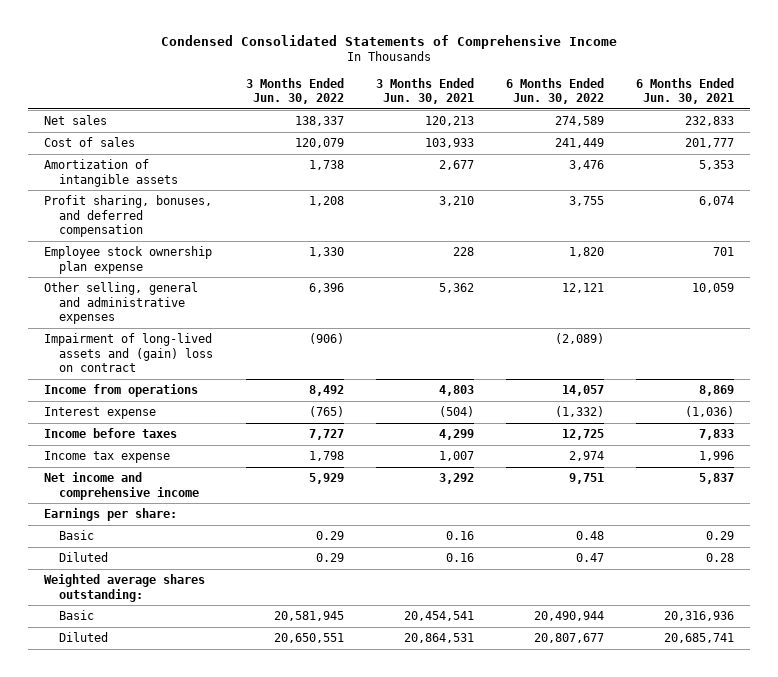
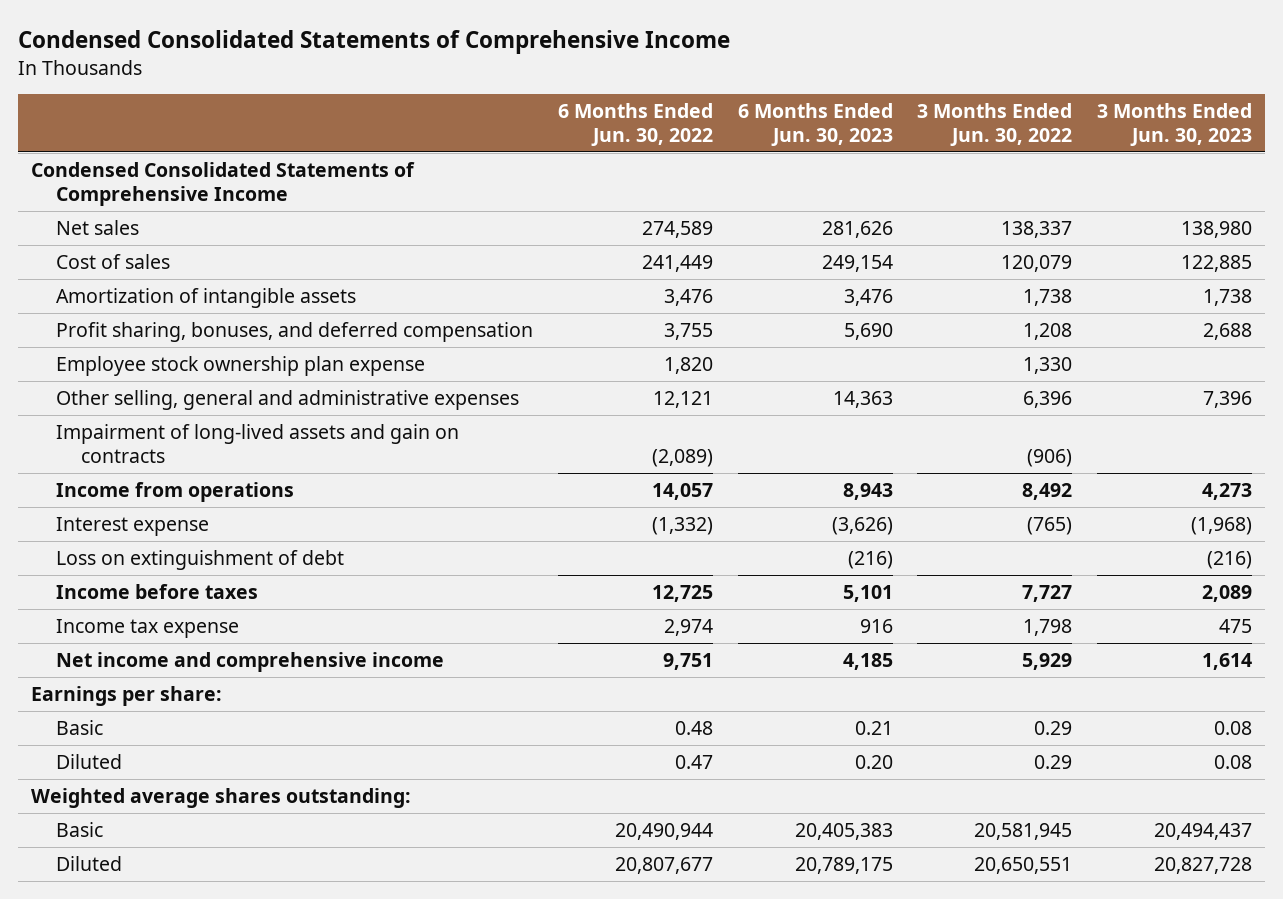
[375,77,474,105] 3 Months Ended Jun. 30, 2021 -> none
[636,77,735,105] 6 Months Ended Jun. 30, 2021 -> none
none -> [737,102,893,146] 6 Months Ended Jun. 30, 2023
none -> [1097,102,1253,146] 3 Months Ended Jun. 30, 2023
none -> [30,161,415,206] Condensed Consolidated Statements of Comprehensive Income
[44,332,214,373] Impairment of long-lived assets and (gain) loss on contract -> [55,423,459,463] Impairment of long-lived assets and gain on contracts
none -> [55,549,344,570] Loss on extinguishment of debt

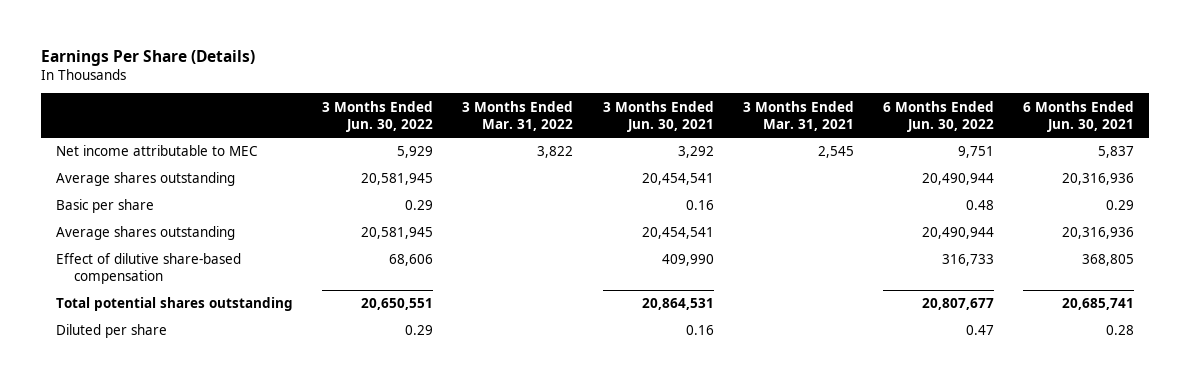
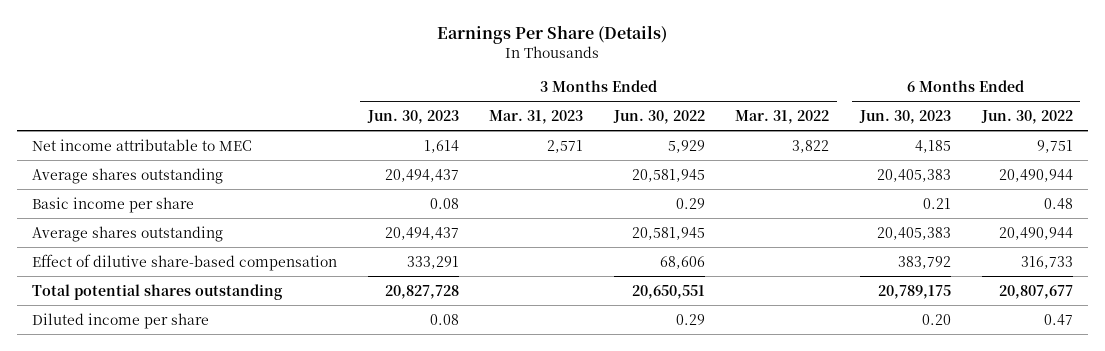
[602,100,714,132] 3 Months Ended Jun. 30, 2021 -> none
[742,100,854,131] 3 Months Ended Mar. 31, 2021 -> none
[1023,100,1135,132] 6 Months Ended Jun. 30, 2021 -> none
none -> [366,109,459,124] Jun. 30, 2023
none -> [489,109,584,124] Mar. 31, 2023
none -> [859,109,952,124] Jun. 30, 2023
[55,199,154,214] Basic per share -> [32,196,195,213] Basic income per share
[55,324,167,339] Diluted per share -> [32,312,210,329] Diluted income per share

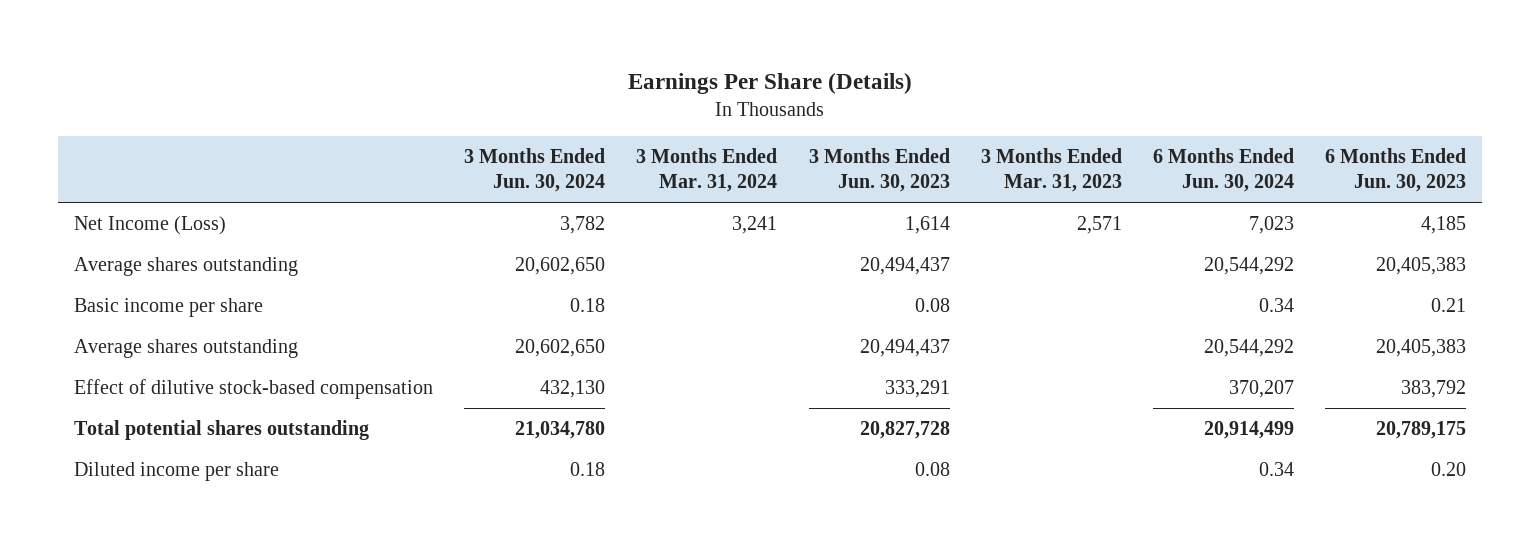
[612,109,705,124] Jun. 30, 2022 -> none
[735,109,830,124] Mar. 31, 2022 -> none
[980,109,1073,124] Jun. 30, 2022 -> none
none -> [464,147,606,193] 3 Months Ended Jun. 30, 2024
none -> [636,147,778,193] 3 Months Ended Mar. 31, 2024
none -> [1153,147,1295,193] 6 Months Ended Jun. 30, 2024
[32,138,253,151] Net income attributable to MEC -> [74,215,227,235] Net Income (Loss)
[32,253,338,271] Effect of dilutive share-based compensation -> [74,378,434,399] Effect of dilutive stock-based compensation

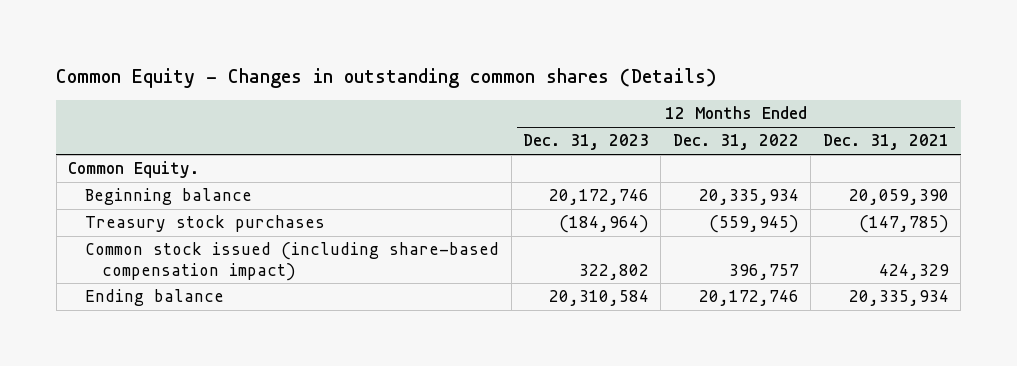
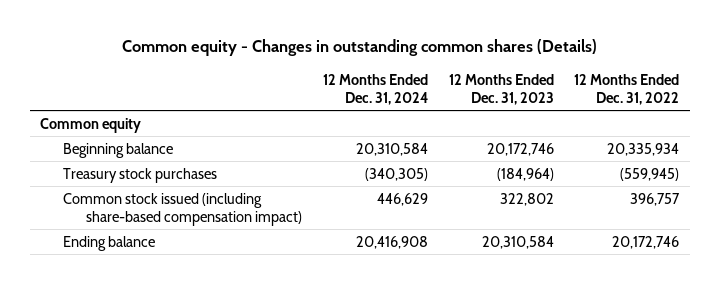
[56,67,718,88] Common Equity - Changes in outstanding common shares (Details) -> [121,39,597,57] Common equity - Changes in outstanding common shares (Details)
[822,134,949,151] Dec. 31, 2021 -> none
none -> [322,73,428,105] 12 Months Ended Dec. 31, 2024
[68,161,200,179] Common Equity. -> [40,117,142,133] Common equity

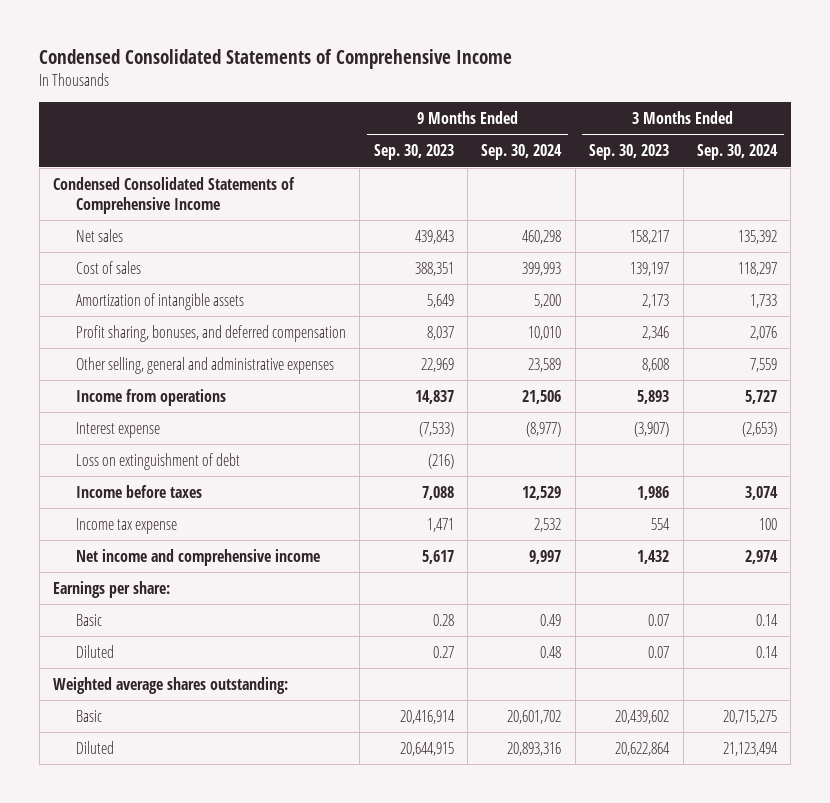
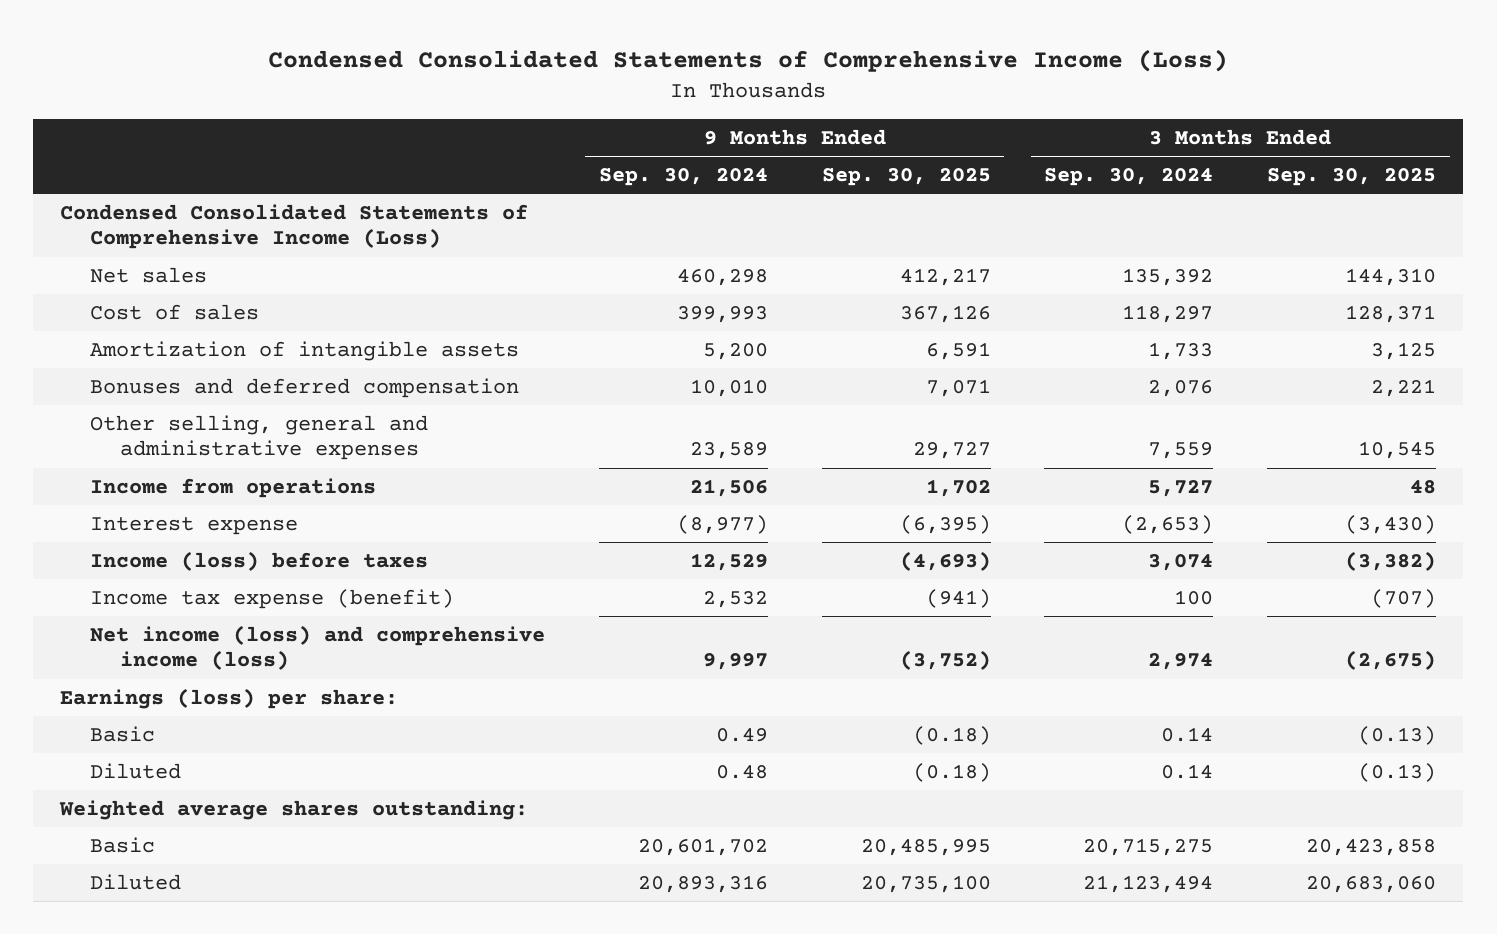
[39,49,513,70] Condensed Consolidated Statements of Comprehensive Income -> [268,49,1229,73] Condensed Consolidated Statements of Comprehensive Income (Loss)
[373,144,454,161] Sep. 30, 2023 -> none
[589,144,670,161] Sep. 30, 2023 -> none
none -> [821,168,991,187] Sep. 30, 2025
none -> [1267,168,1437,187] Sep. 30, 2025
[53,176,296,214] Condensed Consolidated Statements of Comprehensive Income -> [60,203,529,250] Condensed Consolidated Statements of Comprehensive Income (Loss)
[75,324,346,342] Profit sharing, bonuses, and deferred compensation -> [90,377,520,398] Bonuses and deferred compensation
[75,452,240,470] Loss on extinguishment of debt -> none
[75,484,202,498] Income before taxes -> [90,550,429,571] Income (loss) before taxes
[75,517,177,534] Income tax expense -> [90,588,455,609] Income tax expense (benefit)
[75,548,320,566] Net income and comprehensive income -> [90,624,546,671] Net income (loss) and comprehensive income (loss)
[53,580,171,598] Earnings per share: -> [60,687,399,709] Earnings (loss) per share:

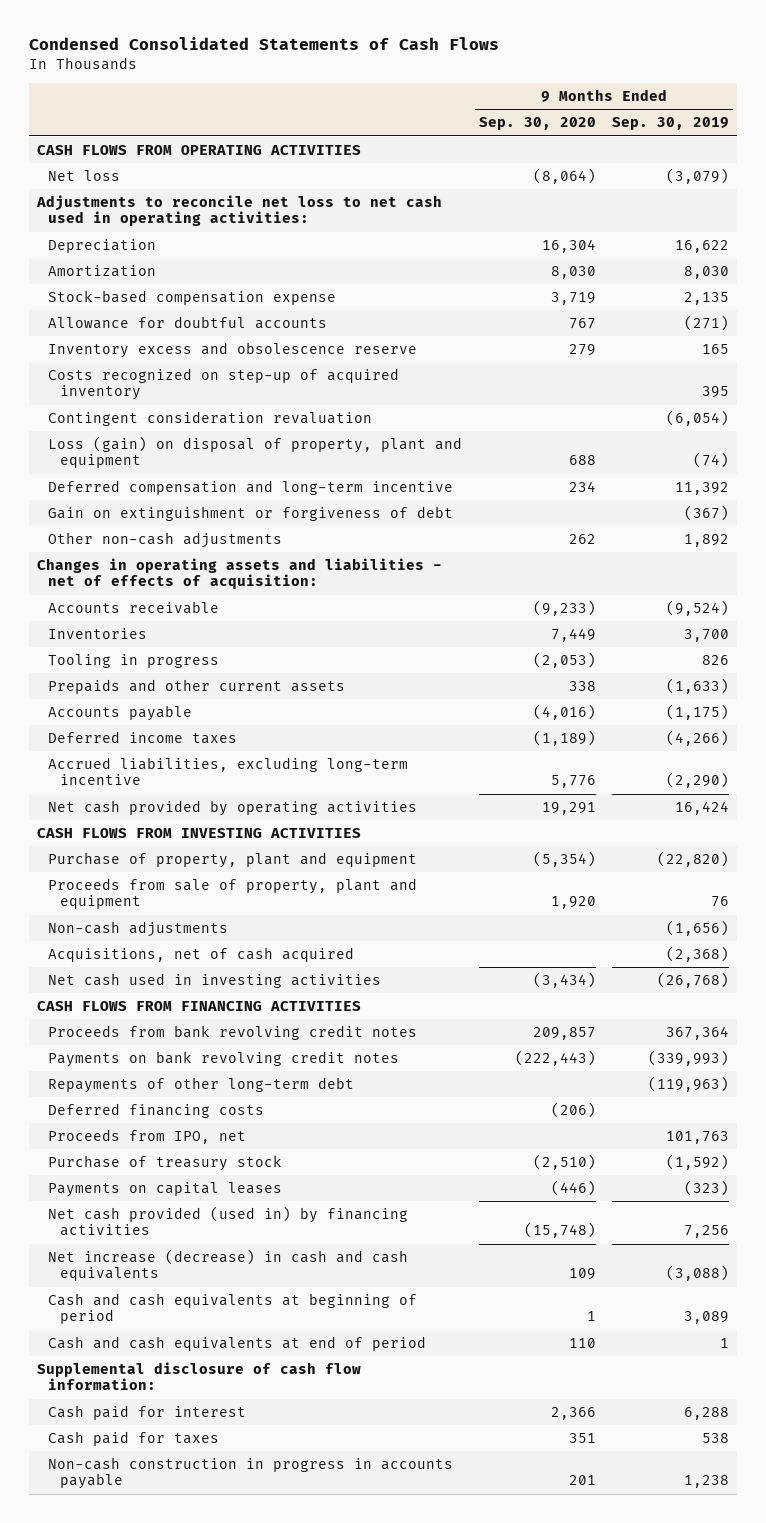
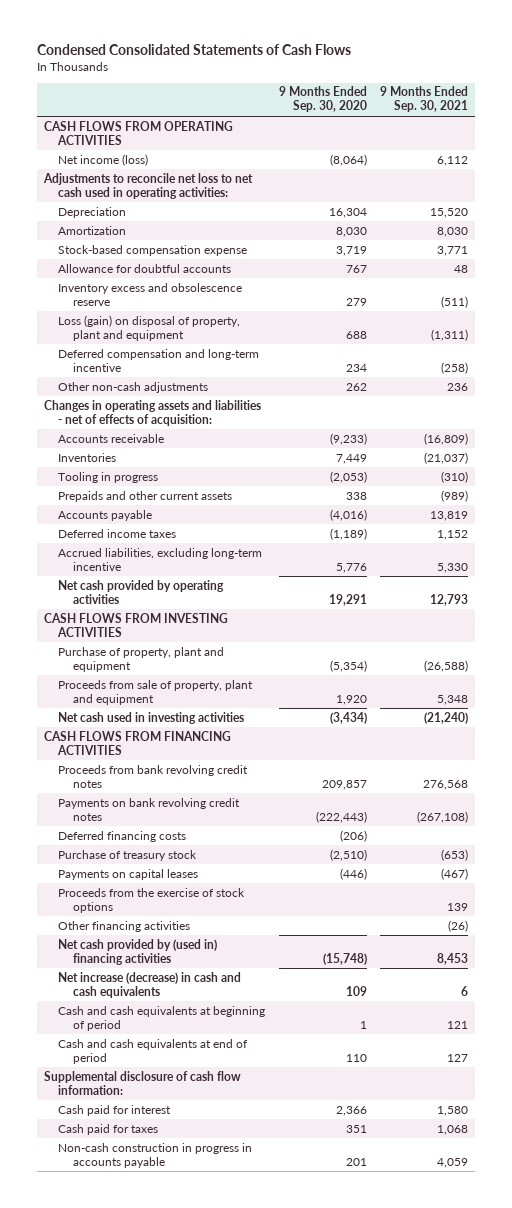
[612,117,730,131] Sep. 30, 2019 -> none
none -> [379,86,468,113] 9 Months Ended Sep. 30, 2021
[48,170,121,182] Net loss -> [58,153,149,166] Net income (loss)
[48,368,400,401] Costs recognized on step-up of acquired inventory -> none
[48,411,373,427] Contingent consideration revaluation -> none
[48,506,454,522] Gain on extinguishment or forgiveness of debt -> none
[48,921,229,938] Non-cash adjustments -> none
[48,947,355,963] Acquisitions, net of cash acquired -> none
[48,1077,355,1094] Repayments of other long-term debt -> none
[48,1129,247,1145] Proceeds from IPO, net -> none
none -> [58,887,246,913] Proceeds from the exercise of stock options
none -> [58,920,191,932] Other financing activities
[48,1206,409,1237] Net cash provided (used in) by financing activities -> [58,938,218,965] Net cash provided by (used in) financing activities

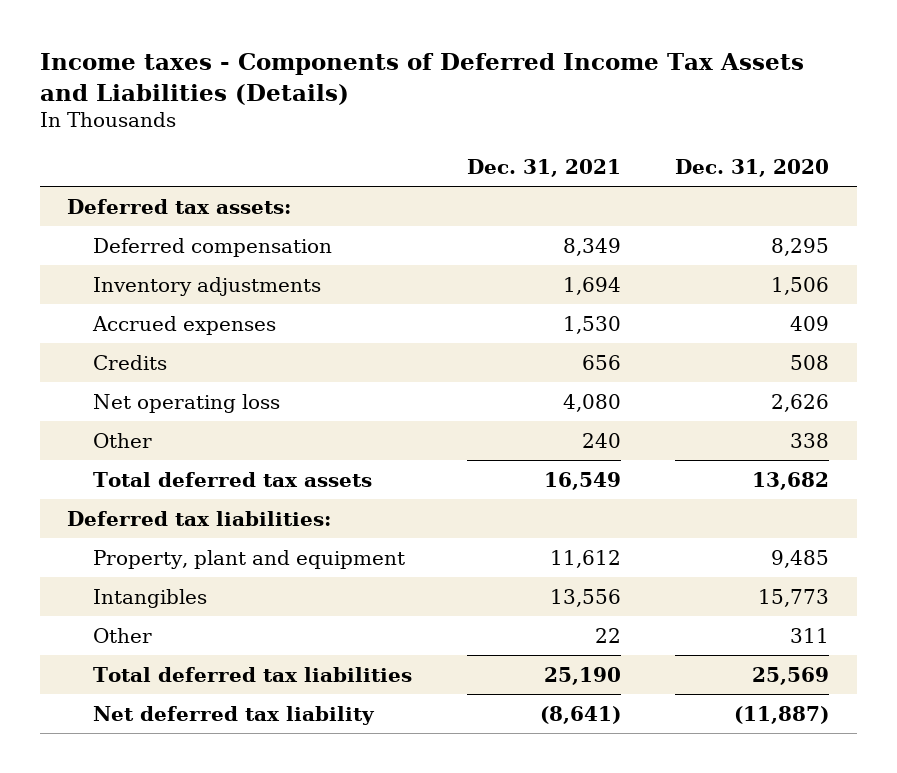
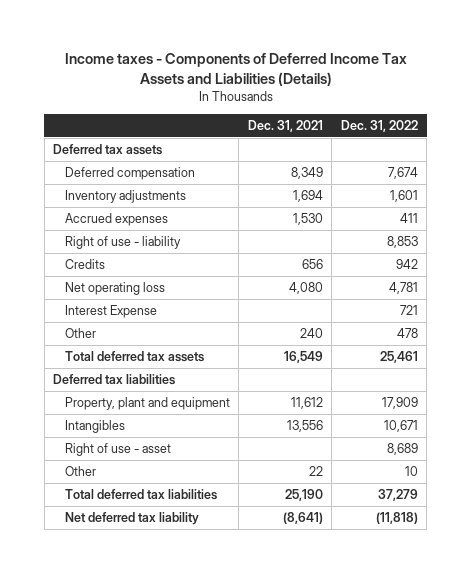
[675,158,830,177] Dec. 31, 2020 -> none
none -> [340,119,418,132] Dec. 31, 2022
[67,198,292,214] Deferred tax assets: -> [53,144,163,156] Deferred tax assets
none -> [65,236,182,250] Right of use - liability
none -> [65,305,158,319] Interest Expense
[67,510,332,526] Deferred tax liabilities: -> [53,374,176,386] Deferred tax liabilities
none -> [65,443,172,457] Right of use - asset

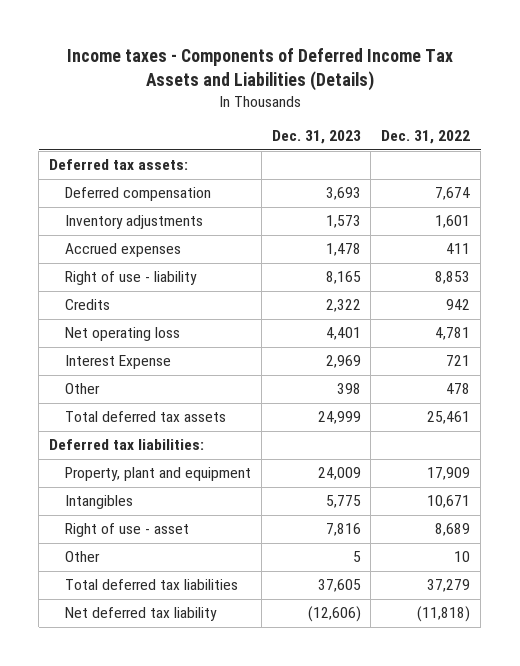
[247,119,323,132] Dec. 31, 2021 -> none
none -> [271,130,361,145] Dec. 31, 2023
[53,144,163,156] Deferred tax assets -> [49,159,189,171] Deferred tax assets:
[53,374,176,386] Deferred tax liabilities -> [49,439,205,451] Deferred tax liabilities:

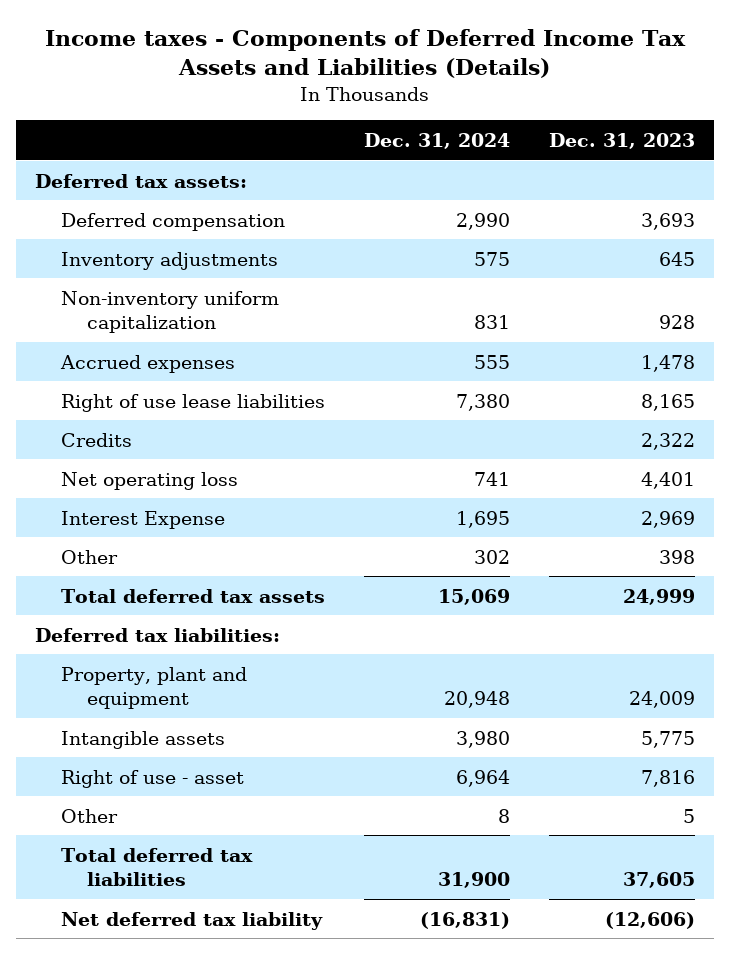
[381,130,471,145] Dec. 31, 2022 -> none
none -> [363,133,510,150] Dec. 31, 2024
[325,215,361,229] 1,573 -> [658,251,695,266] 645
none -> [61,290,280,334] Non-inventory uniform capitalization
[64,271,197,286] Right of use - liability -> [61,393,326,412] Right of use lease liabilities
[64,495,133,510] Intangibles -> [61,730,226,749] Intangible assets

